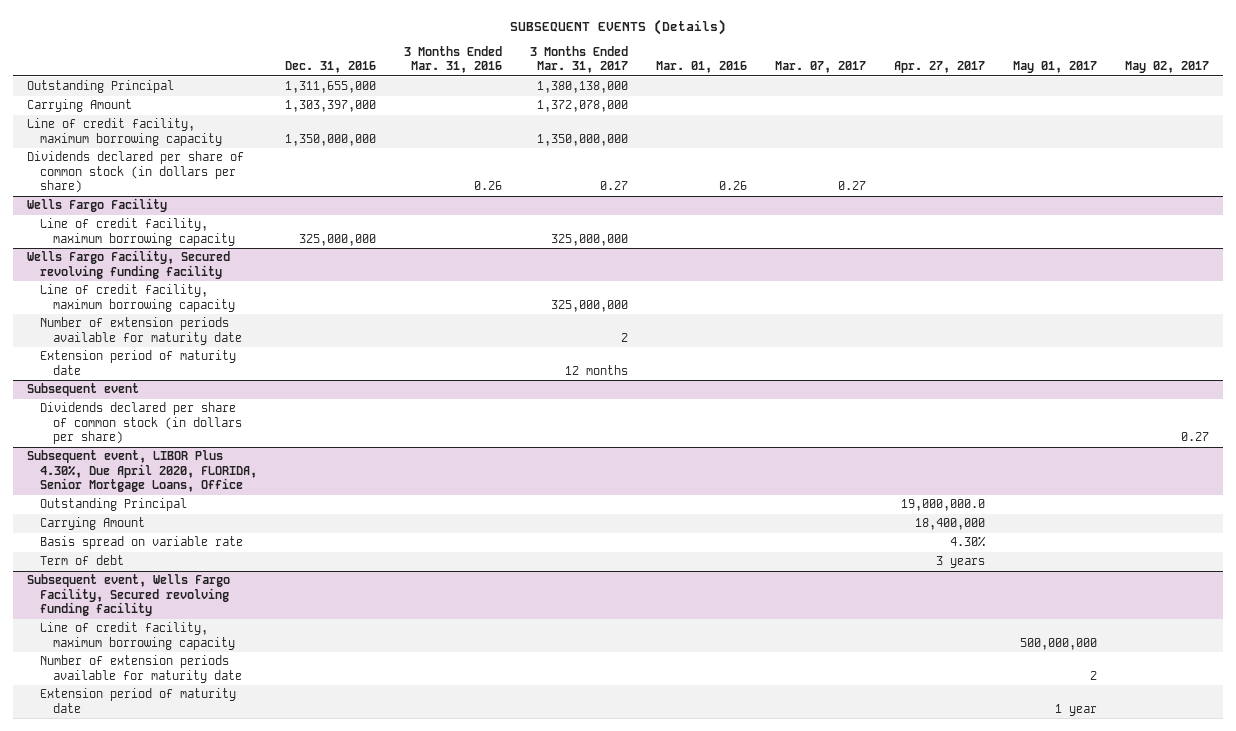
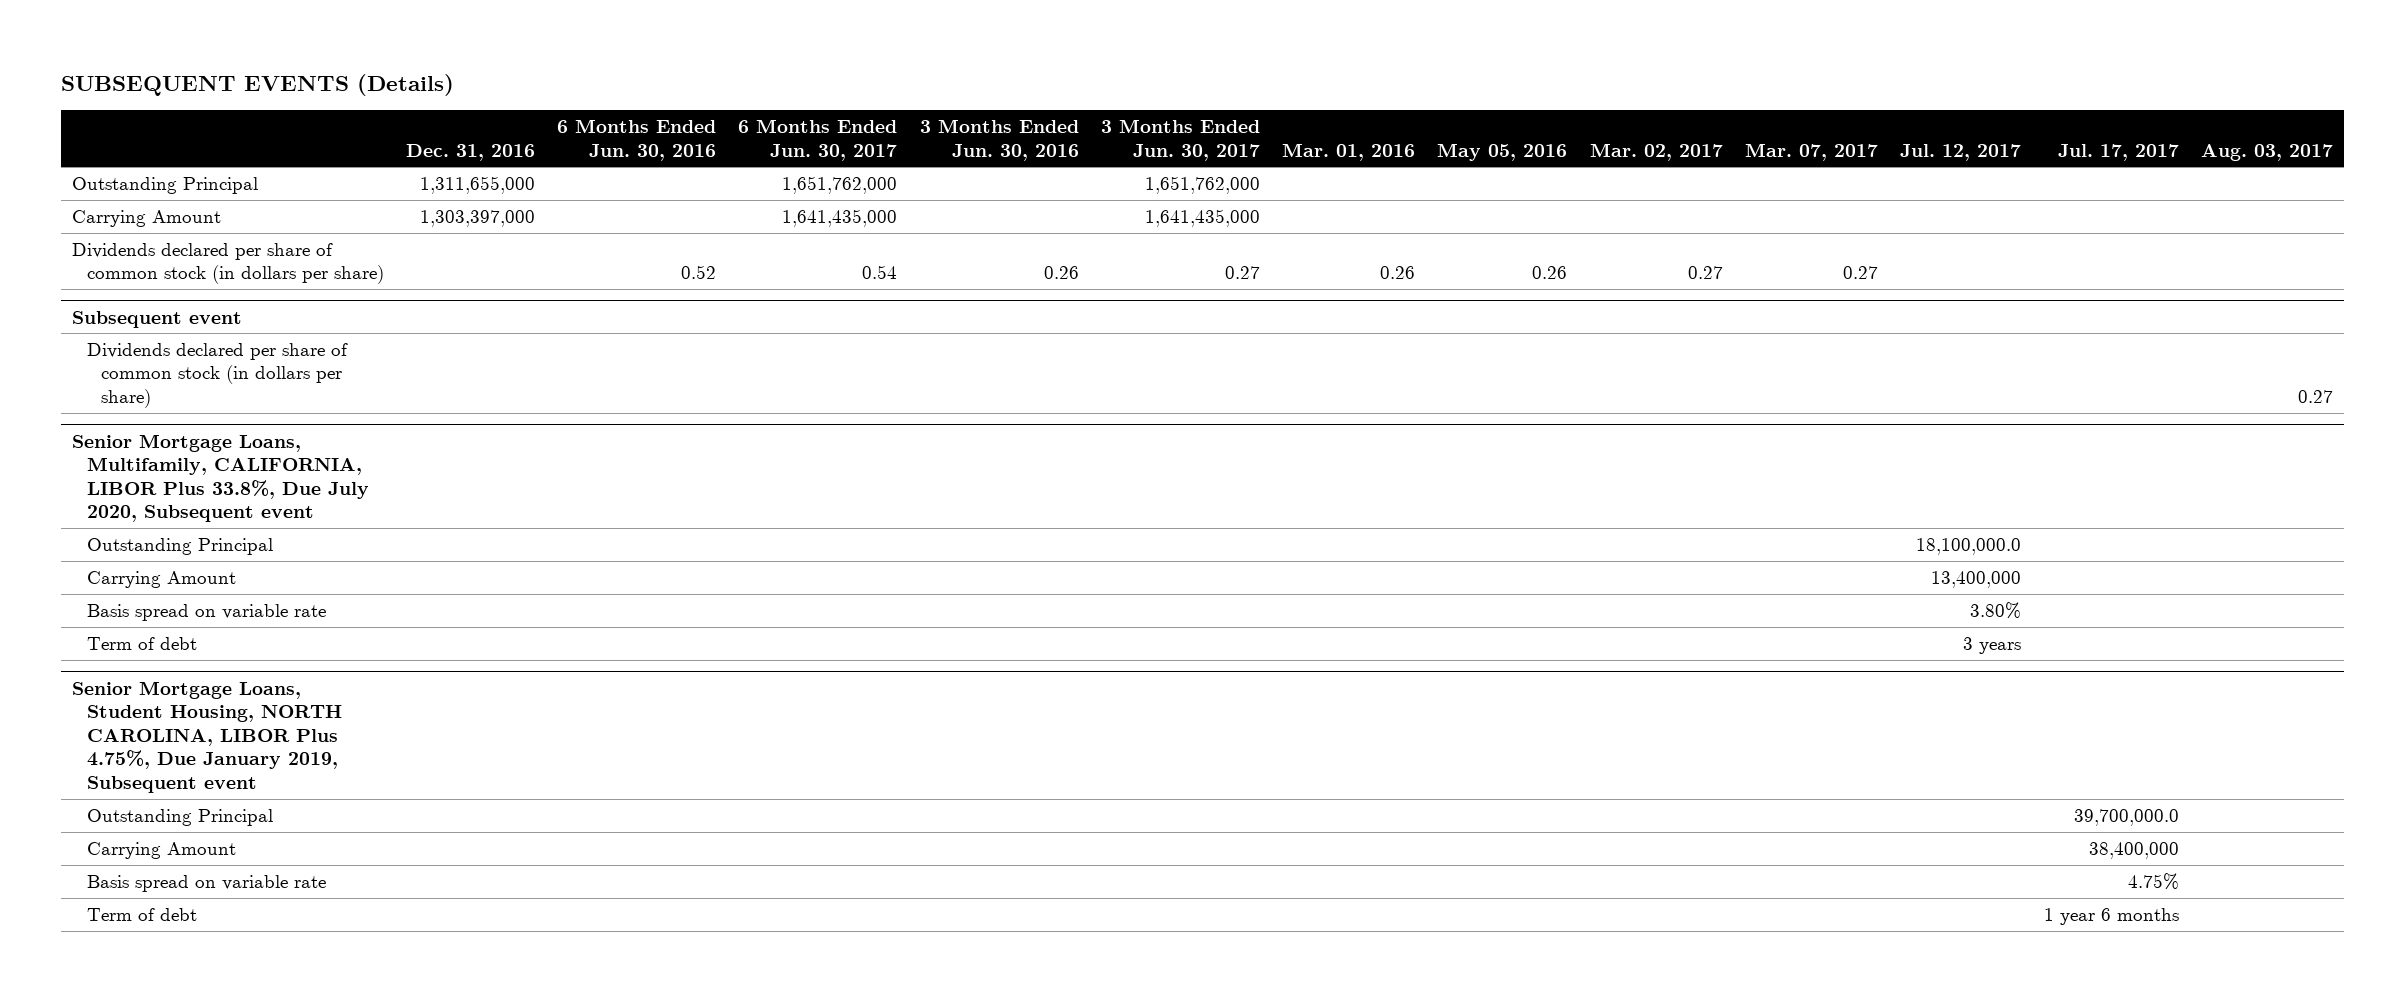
[403,45,502,74] 3 Months Ended Mar. 31, 2016 -> none
[529,45,628,74] 3 Months Ended Mar. 31, 2017 -> none
[894,61,986,74] Apr. 27, 2017 -> none
[1013,61,1098,74] May 01, 2017 -> none
[1125,61,1210,74] May 02, 2017 -> none
none -> [557,119,717,161] 6 Months Ended Jun. 30, 2016
none -> [738,119,898,161] 6 Months Ended Jun. 30, 2017
none -> [919,119,1079,161] 3 Months Ended Jun. 30, 2016
none -> [1100,119,1260,161] 3 Months Ended Jun. 30, 2017
none -> [1437,142,1568,161] May 05, 2016
none -> [1589,142,1723,161] Mar. 02, 2017
none -> [1900,143,2022,161] Jul. 12, 2017
none -> [2057,143,2179,161] Jul. 17, 2017
none -> [2200,143,2333,161] Aug. 03, 2017
[27,118,222,146] Line of credit facility, maximum borrowing capacity -> none
[27,198,168,213] Wells Fargo Facility -> none
[39,218,235,246] Line of credit facility, maximum borrowing capacity -> none
[27,250,231,279] Wells Fargo Facility, Secured revolving funding facility -> none
[39,284,235,312] Line of credit facility, maximum borrowing capacity -> none
[39,317,242,345] Number of extension periods available for maturity date -> none
[39,350,236,375] Extension period of maturity date -> none
[27,450,257,493] Subsequent event, LIBOR Plus 4.30%, Due April 2020, FLORIDA, Senior Mortgage Loans, Office -> none
[39,498,187,512] Outstanding Principal -> none
[39,517,145,531] Carrying Amount -> none
[39,536,243,550] Basis spread on variable rate -> none
[39,555,124,566] Term of debt -> none
[27,574,231,617] Subsequent event, Wells Fargo Facility, Secured revolving funding facility -> none
[39,622,235,650] Line of credit facility, maximum borrowing capacity -> none
[39,655,242,683] Number of extension periods available for maturity date -> none
[39,688,236,713] Extension period of maturity date -> none
none -> [72,433,369,523] Senior Mortgage Loans, Multifamily, CALIFORNIA, LIBOR Plus 33.8%, Due July 2020, Subsequent event
none -> [86,537,273,555] Outstanding Principal
none -> [86,570,236,588] Carrying Amount
none -> [86,603,326,621] Basis spread on variable rate
none -> [86,636,197,650] Term of debt
none -> [72,680,342,793] Senior Mortgage Loans, Student Housing, NORTH CAROLINA, LIBOR Plus 4.75%, Due January 2019, Subsequent event
none -> [86,808,273,826] Outstanding Principal
none -> [86,841,236,859] Carrying Amount
none -> [86,874,326,892] Basis spread on variable rate
none -> [86,907,197,921] Term of debt

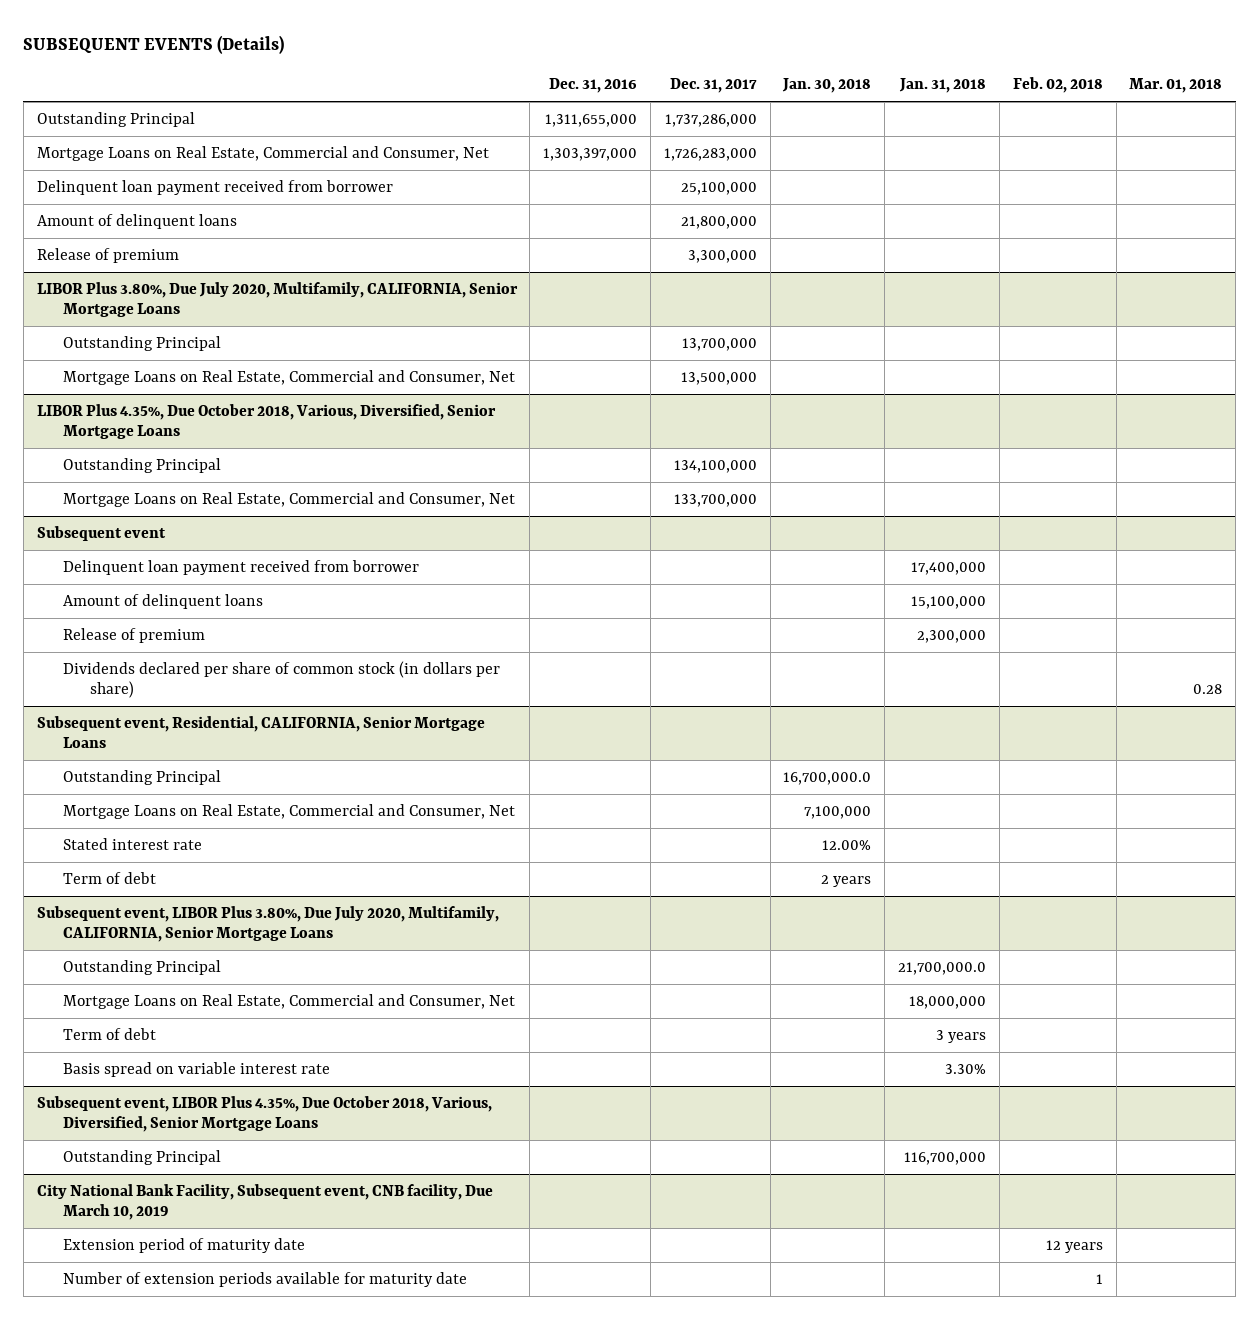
[557,119,717,161] 6 Months Ended Jun. 30, 2016 -> none
[738,119,898,161] 6 Months Ended Jun. 30, 2017 -> none
[919,119,1079,161] 3 Months Ended Jun. 30, 2016 -> none
[1100,119,1260,161] 3 Months Ended Jun. 30, 2017 -> none
[1282,142,1416,161] Mar. 01, 2016 -> none
[1437,142,1568,161] May 05, 2016 -> none
[1589,142,1723,161] Mar. 02, 2017 -> none
[1745,142,1879,161] Mar. 07, 2017 -> none
[1900,143,2022,161] Jul. 12, 2017 -> none
[2057,143,2179,161] Jul. 17, 2017 -> none
[2200,143,2333,161] Aug. 03, 2017 -> none
none -> [669,78,757,94] Dec. 31, 2017
none -> [782,78,872,94] Jan. 30, 2018
none -> [899,78,987,94] Jan. 31, 2018
none -> [1012,77,1103,94] Feb. 02, 2018
none -> [1129,78,1223,94] Mar. 01, 2018
[72,242,384,285] Dividends declared per share of common stock (in dollars per share) -> none
[72,209,222,227] Carrying Amount -> [36,145,489,161] Mortgage Loans on Real Estate, Commercial and Consumer, Net
none -> [36,179,393,195] Delinquent loan payment received from borrower
none -> [36,213,237,229] Amount of delinquent loans
none -> [36,247,179,263] Release of premium
none -> [36,281,518,318] LIBOR Plus 3.80%, Due July 2020, Multifamily, CALIFORNIA, Senior Mortgage Loans
none -> [63,335,222,351] Outstanding Principal
none -> [63,369,516,385] Mortgage Loans on Real Estate, Commercial and Consumer, Net
none -> [36,403,496,440] LIBOR Plus 4.35%, Due October 2018, Various, Diversified, Senior Mortgage Loans
none -> [63,457,222,473] Outstanding Principal
none -> [63,491,516,507] Mortgage Loans on Real Estate, Commercial and Consumer, Net
none -> [63,559,420,575] Delinquent loan payment received from borrower
none -> [63,593,264,609] Amount of delinquent loans
none -> [63,627,206,643] Release of premium
none -> [36,715,485,749] Subsequent event, Residential, CALIFORNIA, Senior Mortgage Loans
none -> [63,769,222,785] Outstanding Principal
none -> [63,803,516,819] Mortgage Loans on Real Estate, Commercial and Consumer, Net
none -> [63,837,203,850] Stated interest rate
none -> [63,871,157,884] Term of debt
[72,433,369,523] Senior Mortgage Loans, Multifamily, CALIFORNIA, LIBOR Plus 33.8%, Due July 2020, Subsequent event -> [36,905,499,943] Subsequent event, LIBOR Plus 3.80%, Due July 2020, Multifamily, CALIFORNIA, Senior Mortgage Loans
[86,603,326,621] Basis spread on variable rate -> none
[86,570,236,588] Carrying Amount -> [63,993,516,1009] Mortgage Loans on Real Estate, Commercial and Consumer, Net
[72,680,342,793] Senior Mortgage Loans, Student Housing, NORTH CAROLINA, LIBOR Plus 4.75%, Due January 2019, Subsequent event -> none
[86,808,273,826] Outstanding Principal -> none
[86,841,236,859] Carrying Amount -> none
[86,874,326,892] Basis spread on variable rate -> none
[86,907,197,921] Term of debt -> none
none -> [63,1061,331,1077] Basis spread on variable interest rate
none -> [36,1095,492,1133] Subsequent event, LIBOR Plus 4.35%, Due October 2018, Various, Diversified, Senior Mortgage Loans
none -> [63,1149,222,1165] Outstanding Principal
none -> [36,1183,493,1221] City National Bank Facility, Subsequent event, CNB facility, Due March 10, 2019
none -> [63,1237,306,1253] Extension period of maturity date
none -> [63,1271,468,1287] Number of extension periods available for maturity date

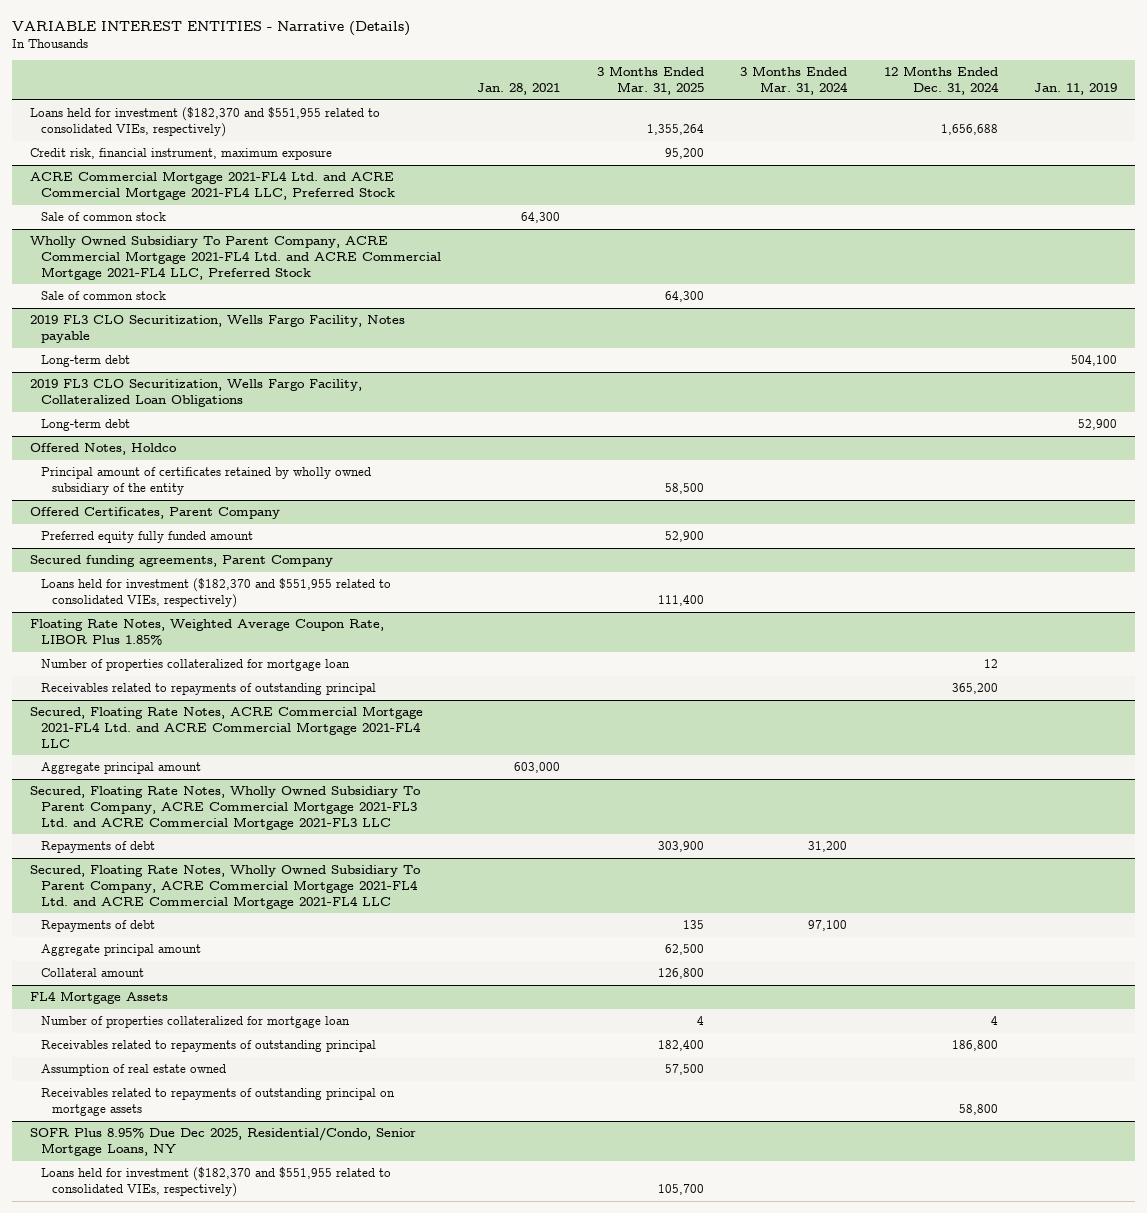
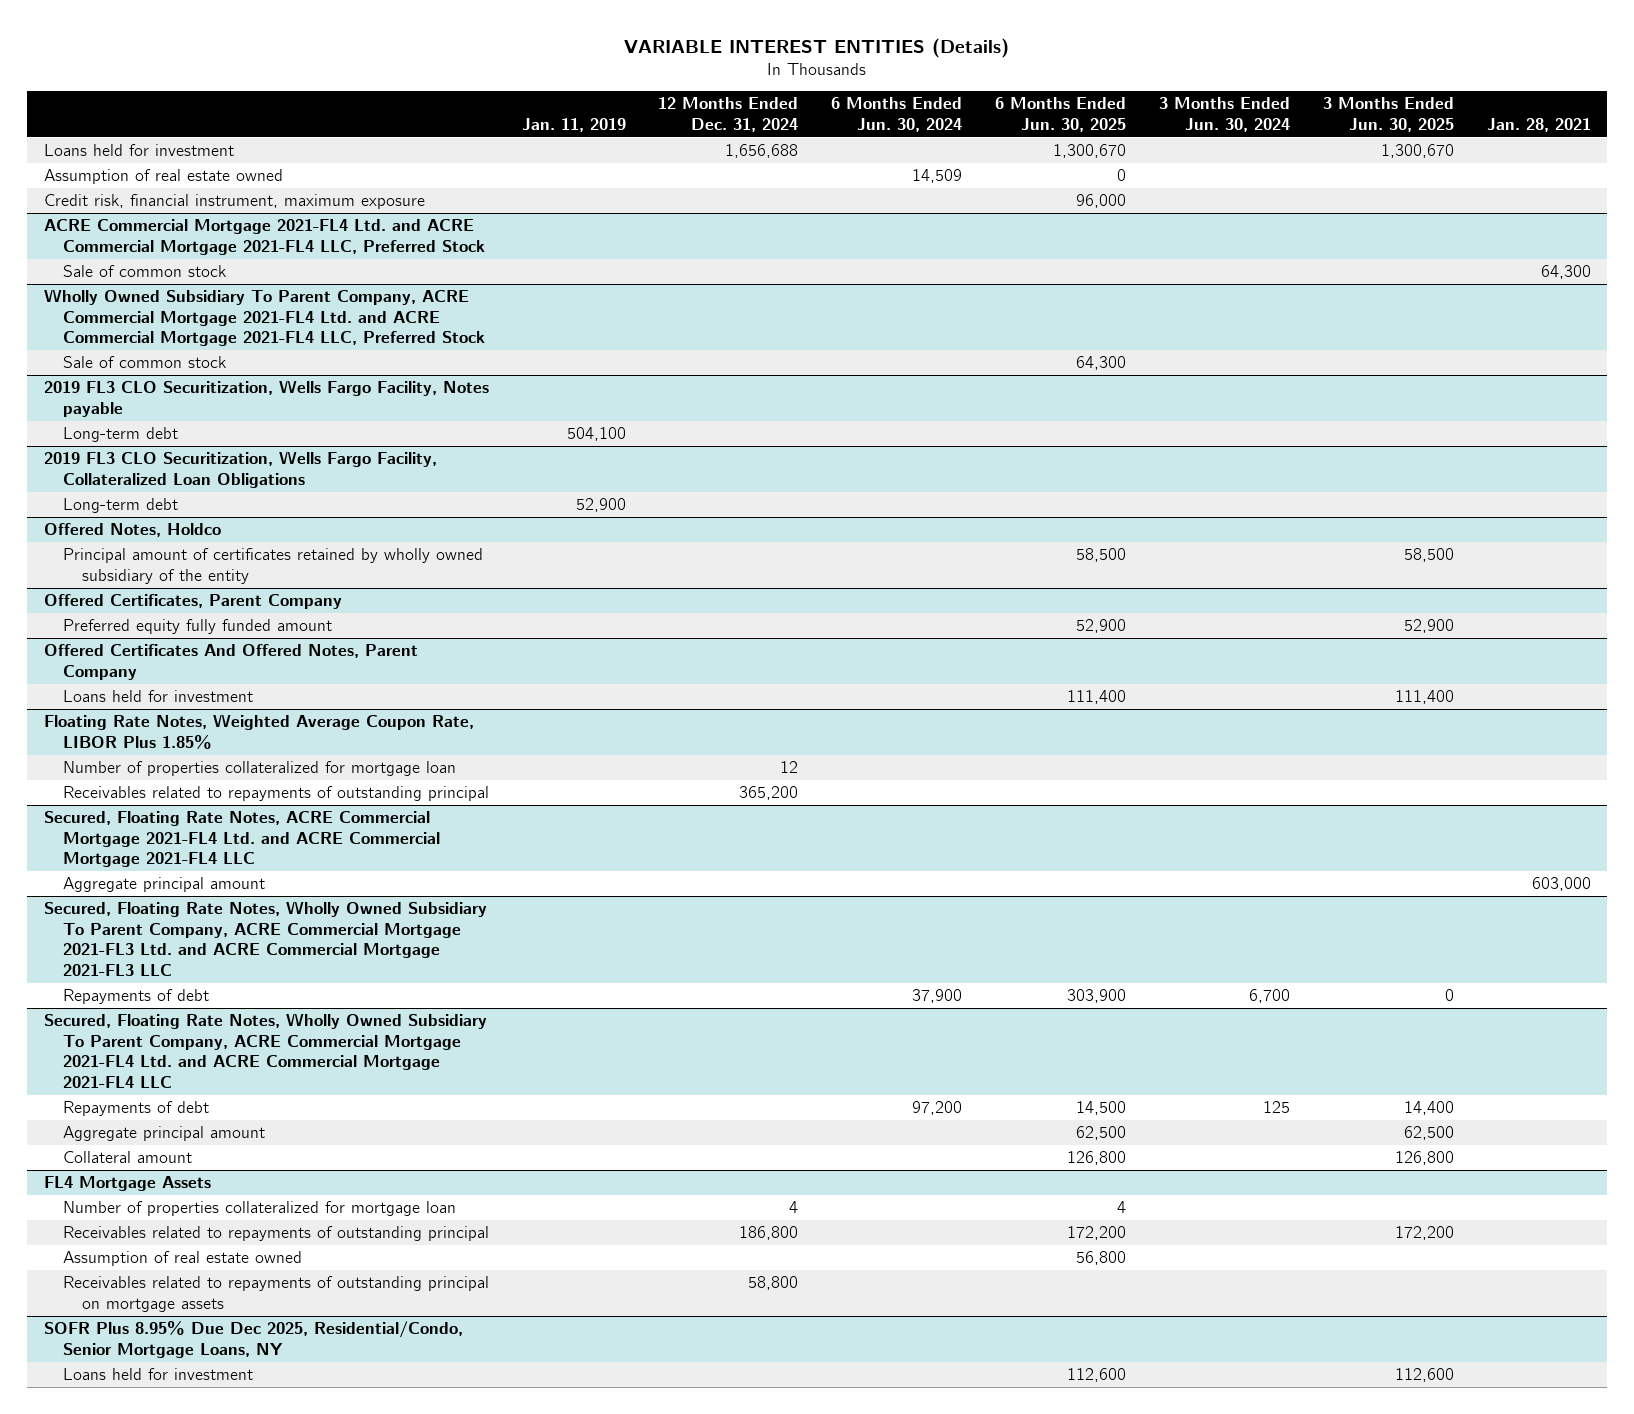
[11,21,410,37] VARIABLE INTEREST ENTITIES - Narrative (Details) -> [624,37,1010,58] VARIABLE INTEREST ENTITIES (Details)
[596,66,704,96] 3 Months Ended Mar. 31, 2025 -> none
[740,66,849,96] 3 Months Ended Mar. 31, 2024 -> none
none -> [831,97,963,132] 6 Months Ended Jun. 30, 2024
none -> [995,97,1127,132] 6 Months Ended Jun. 30, 2025
none -> [1158,97,1290,132] 3 Months Ended Jun. 30, 2024
none -> [1322,97,1454,132] 3 Months Ended Jun. 30, 2025
[30,107,381,137] Loans held for investment ($182,370 and $551,955 related to consolidated VIEs, respectively) -> [43,144,234,157] Loans held for investment
none -> [43,169,283,185] Assumption of real estate owned
[30,555,334,568] Secured funding agreements, Parent Company -> none
[40,578,391,608] Loans held for investment ($182,370 and $551,955 related to consolidated VIEs, respectively) -> none
none -> [43,644,418,680] Offered Certificates And Offered Notes, Parent Company
none -> [62,690,253,703] Loans held for investment
[40,1167,391,1197] Loans held for investment ($182,370 and $551,955 related to consolidated VIEs, respectively) -> [62,1368,253,1381] Loans held for investment

